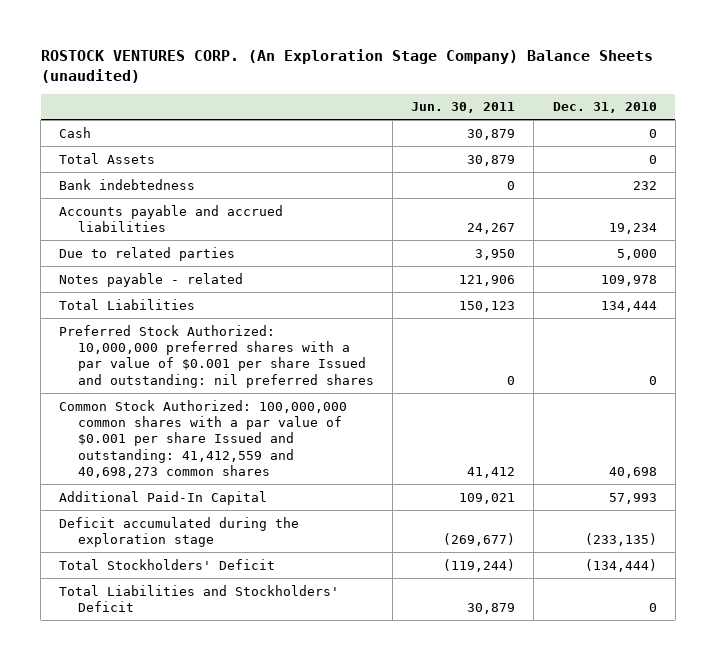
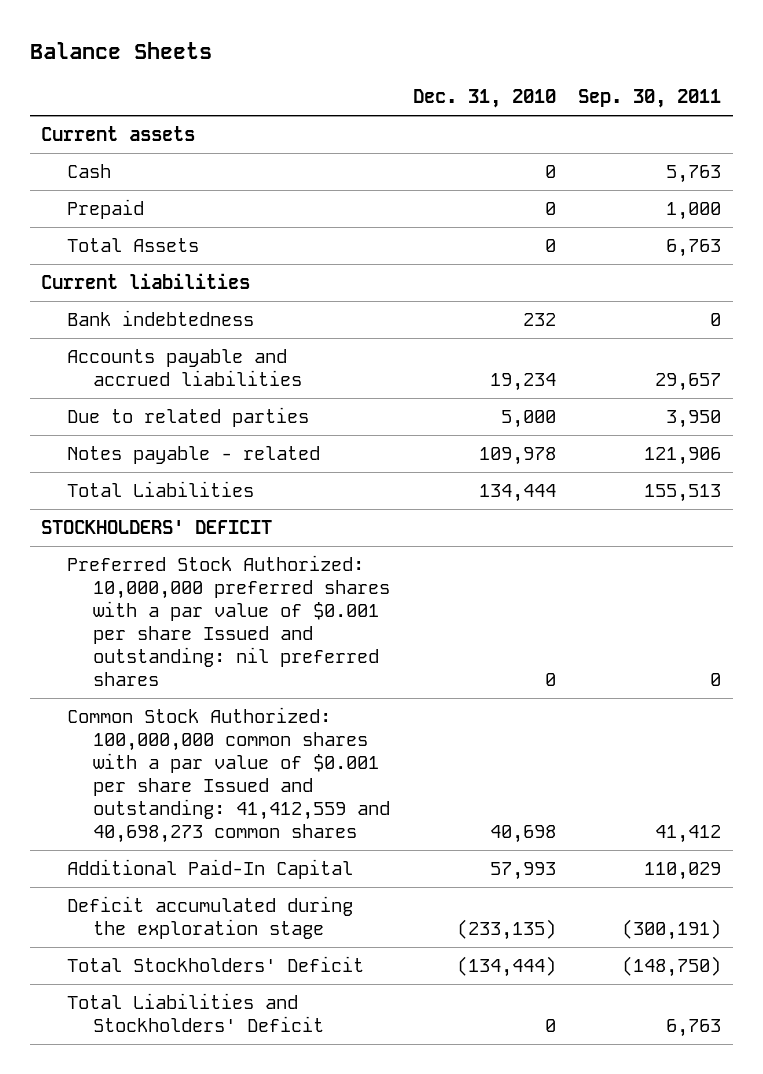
[40,48,653,83] ROSTOCK VENTURES CORP. (An Exploration Stage Company) Balance Sheets (unaudited) -> [29,42,212,60] Balance Sheets
[411,102,516,114] Jun. 30, 2011 -> none
none -> [578,89,722,109] Sep. 30, 2011
none -> [41,126,196,142] Current assets
none -> [67,199,145,220] Prepaid
none -> [41,273,251,290] Current liabilities
none -> [41,520,273,535] STOCKHOLDERS' DEFICIT

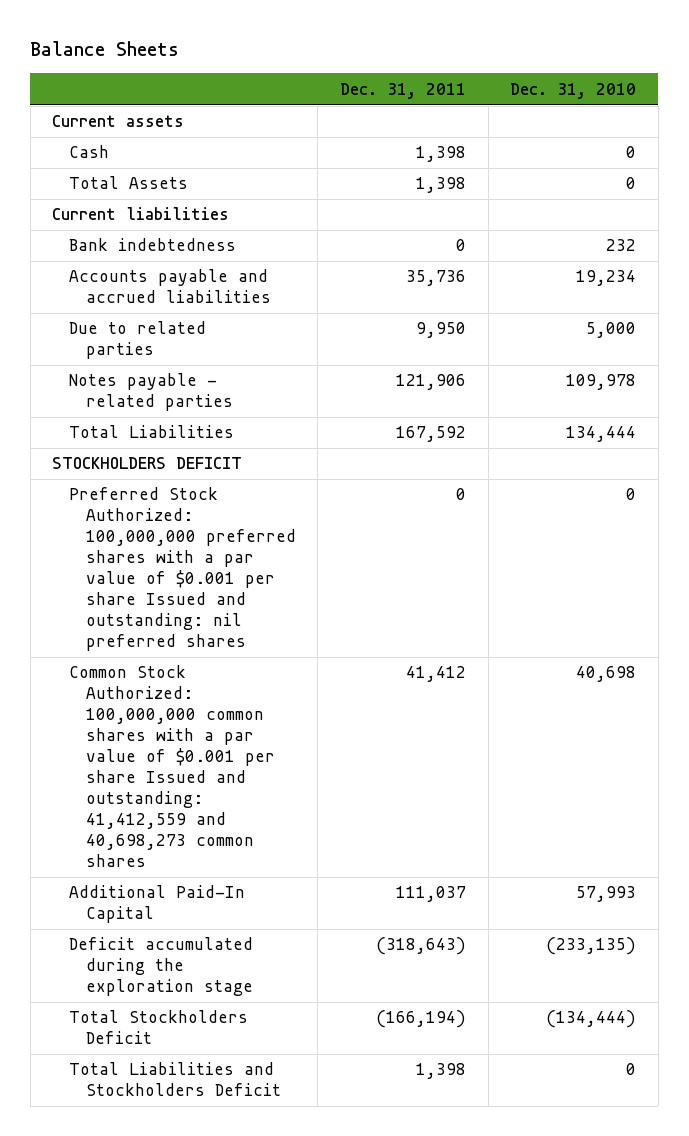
[578,89,722,109] Sep. 30, 2011 -> none
none -> [340,82,467,99] Dec. 31, 2011
[67,199,145,220] Prepaid -> none
[67,446,321,465] Notes payable - related -> [69,373,233,412] Notes payable - related parties
[41,520,273,535] STOCKHOLDERS' DEFICIT -> [52,457,243,470] STOCKHOLDERS DEFICIT
[67,555,391,687] Preferred Stock Authorized: 10,000,000 preferred shares with a par value of $0.001 per share Issued and outstanding: nil preferred shares -> [69,487,296,652] Preferred Stock Authorized: 100,000,000 preferred shares with a par value of $0.001 per share Issued and outstanding: nil preferred shares
[67,956,365,973] Total Stockholders' Deficit -> [69,1010,249,1045] Total Stockholders Deficit
[67,993,325,1033] Total Liabilities and Stockholders' Deficit -> [69,1062,281,1097] Total Liabilities and Stockholders Deficit

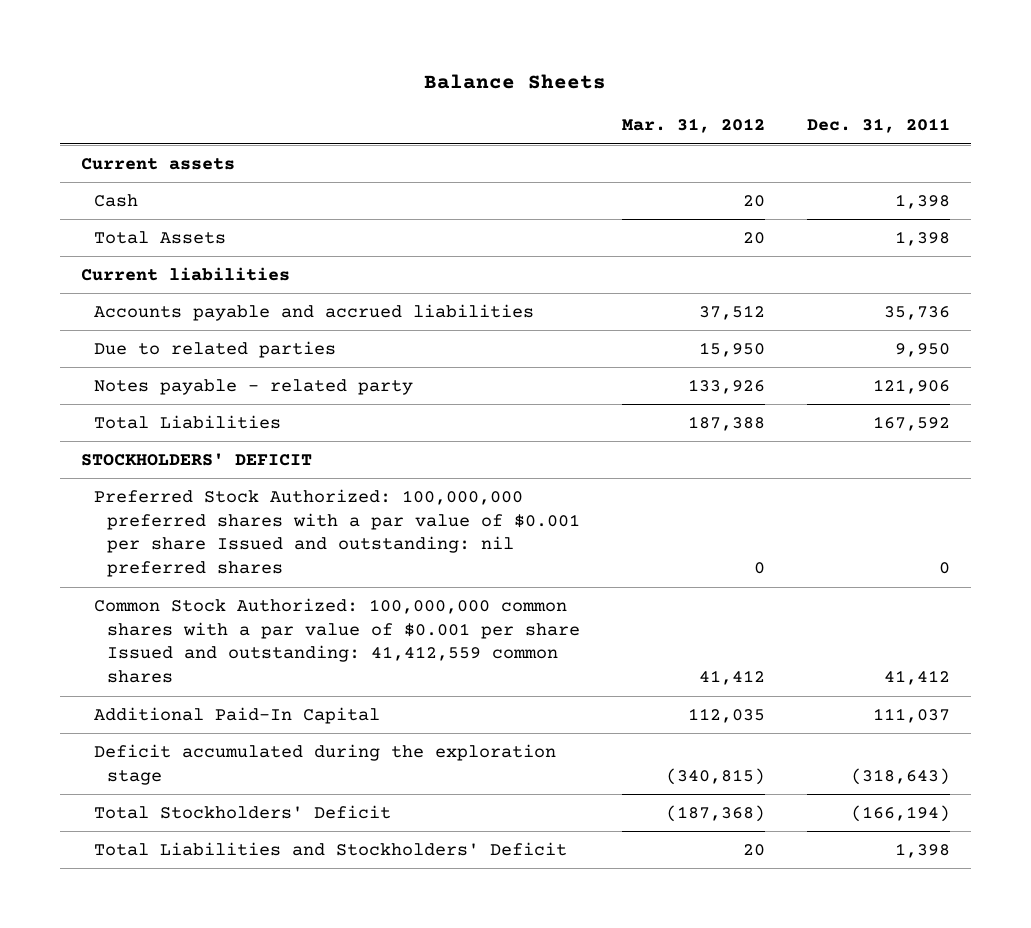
[510,82,637,99] Dec. 31, 2010 -> none
none -> [621,118,765,134] Mar. 31, 2012
[69,238,237,252] Bank indebtedness -> none
[69,373,233,412] Notes payable - related parties -> [93,378,413,395] Notes payable - related party
[52,457,243,470] STOCKHOLDERS DEFICIT -> [80,452,312,466] STOCKHOLDERS' DEFICIT
[69,665,275,868] Common Stock Authorized: 100,000,000 common shares with a par value of $0.001 per share Issued and outstanding: 41,412,559 and 40,698,273 common shares -> [93,597,580,684] Common Stock Authorized: 100,000,000 common shares with a par value of $0.001 per share Issued and outstanding: 41,412,559 common shares
[69,1010,249,1045] Total Stockholders Deficit -> [93,804,391,819] Total Stockholders' Deficit
[69,1062,281,1097] Total Liabilities and Stockholders Deficit -> [93,841,567,856] Total Liabilities and Stockholders' Deficit

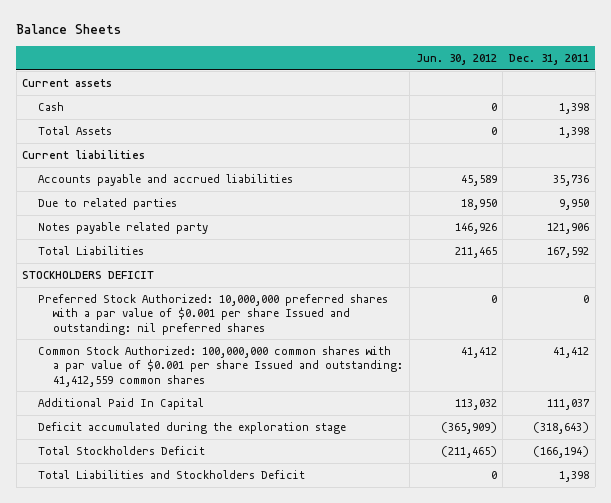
[621,118,765,134] Mar. 31, 2012 -> none
none -> [415,53,497,65] Jun. 30, 2012
[93,378,413,395] Notes payable - related party -> [37,221,208,234] Notes payable related party
[80,452,312,466] STOCKHOLDERS' DEFICIT -> [22,270,155,279] STOCKHOLDERS DEFICIT
[93,488,580,578] Preferred Stock Authorized: 100,000,000 preferred shares with a par value of $0.001 per share Issued and outstanding: nil preferred shares -> [37,293,388,335] Preferred Stock Authorized: 10,000,000 preferred shares with a par value of $0.001 per share Issued and outstanding: nil preferred shares
[93,706,380,724] Additional Paid-In Capital -> [37,397,204,410] Additional Paid In Capital
[93,804,391,819] Total Stockholders' Deficit -> [37,445,205,455] Total Stockholders Deficit
[93,841,567,856] Total Liabilities and Stockholders' Deficit -> [37,469,305,479] Total Liabilities and Stockholders Deficit

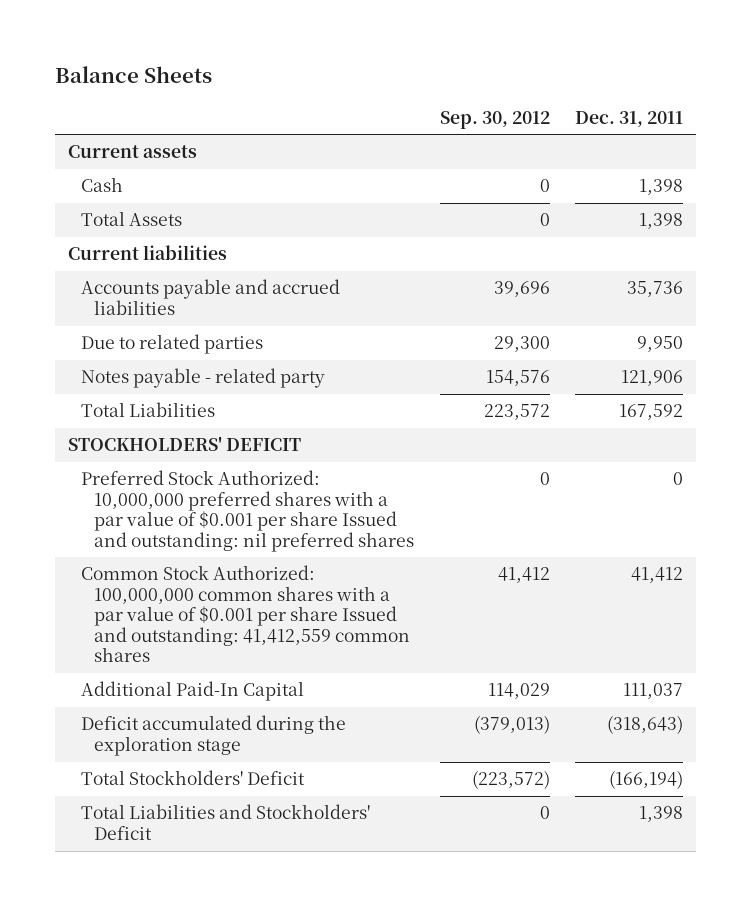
[415,53,497,65] Jun. 30, 2012 -> none
none -> [439,110,550,129] Sep. 30, 2012
[37,221,208,234] Notes payable related party -> [80,368,325,389] Notes payable - related party
[22,270,155,279] STOCKHOLDERS DEFICIT -> [68,436,302,452] STOCKHOLDERS' DEFICIT
[37,397,204,410] Additional Paid In Capital -> [80,681,304,702] Additional Paid-In Capital
[37,445,205,455] Total Stockholders Deficit -> [80,770,305,786] Total Stockholders' Deficit
[37,469,305,479] Total Liabilities and Stockholders Deficit -> [80,804,370,840] Total Liabilities and Stockholders' Deficit

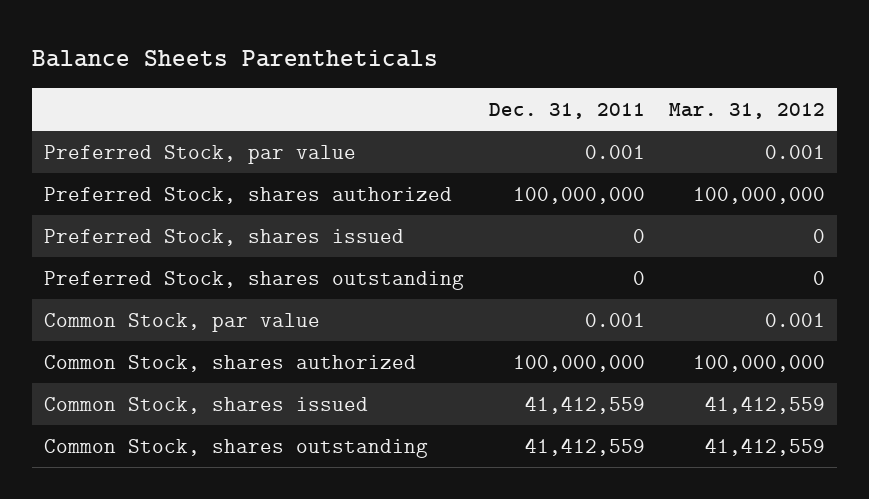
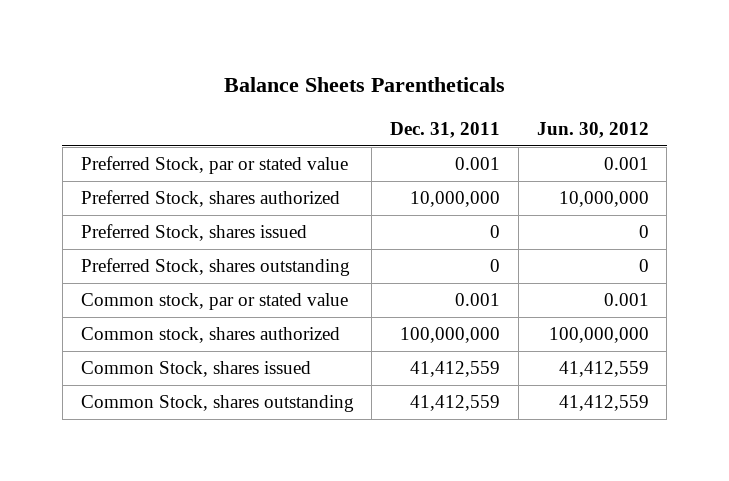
[669,103,826,120] Mar. 31, 2012 -> none
none -> [536,121,649,138] Jun. 30, 2012
[44,144,357,164] Preferred Stock, par value -> [80,156,348,175] Preferred Stock, par or stated value
[512,186,645,204] 100,000,000 -> [410,191,501,208] 10,000,000
[44,312,321,332] Common Stock, par value -> [80,293,348,311] Common stock, par or stated value
[44,354,417,372] Common Stock, shares authorized -> [80,327,340,344] Common stock, shares authorized

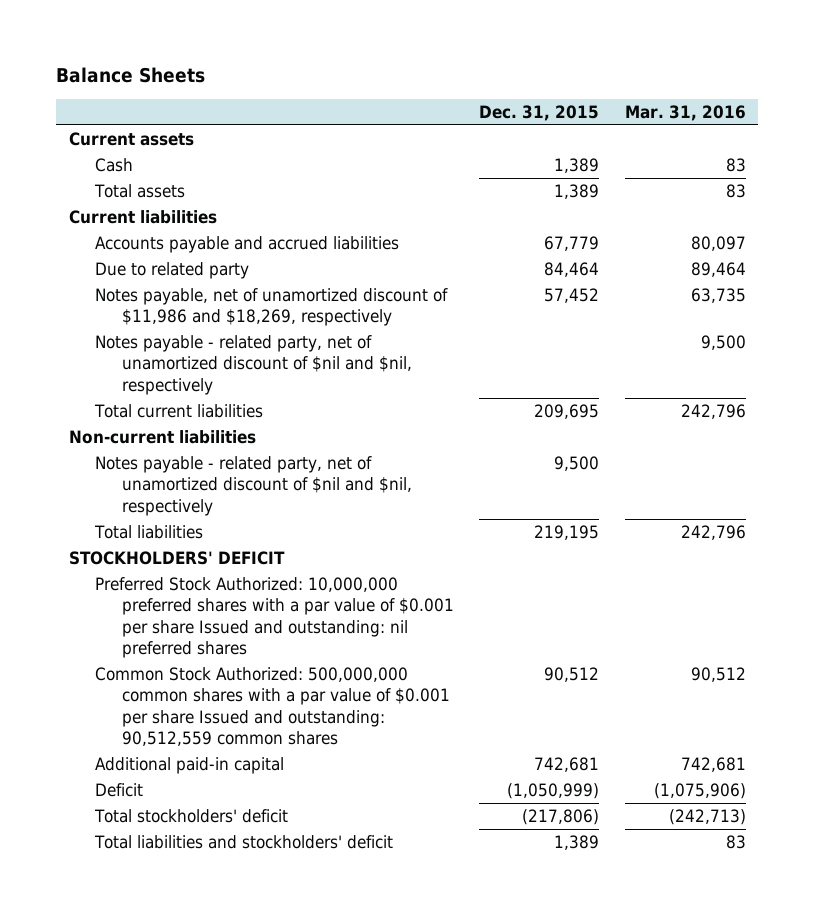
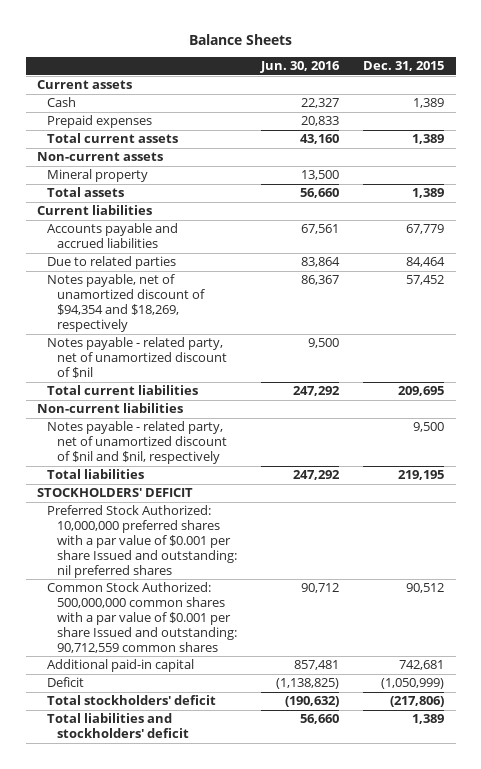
[624,104,746,121] Mar. 31, 2016 -> none
none -> [260,61,341,74] Jun. 30, 2016
none -> [47,115,153,129] Prepaid expenses
none -> [47,133,179,144] Total current assets
none -> [37,152,164,162] Non-current assets
none -> [47,169,149,183] Mineral property
[95,262,250,280] Due to related party -> [47,256,177,270] Due to related parties
[95,288,449,327] Notes payable, net of unamortized discount of $11,986 and $18,269, respectively -> [47,274,206,333] Notes payable, net of unamortized discount of $94,354 and $18,269, respectively
[95,335,412,395] Notes payable - related party, net of unamortized discount of $nil and $nil, respectively -> [47,337,228,379] Notes payable - related party, net of unamortized discount of $nil
[95,667,450,746] Common Stock Authorized: 500,000,000 common shares with a par value of $0.001 per share Issued and outstanding: 90,512,559 common shares -> [47,582,238,653] Common Stock Authorized: 500,000,000 common shares with a par value of $0.001 per share Issued and outstanding: 90,712,559 common shares

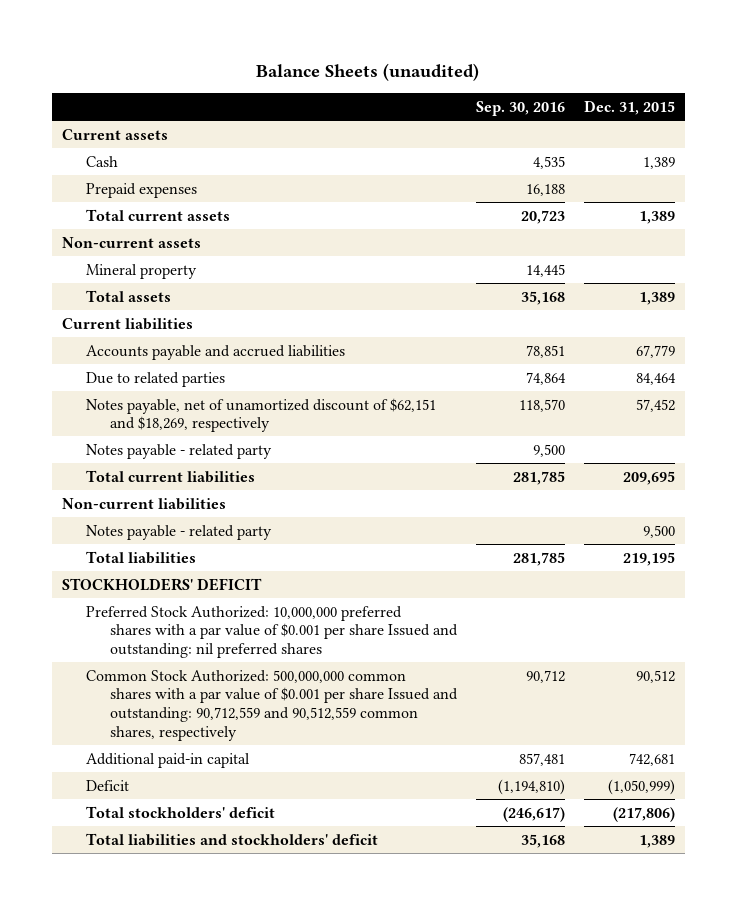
[188,33,292,45] Balance Sheets -> [256,63,480,82] Balance Sheets (unaudited)
[260,61,341,74] Jun. 30, 2016 -> none
none -> [476,100,566,116] Sep. 30, 2016
[47,274,206,333] Notes payable, net of unamortized discount of $94,354 and $18,269, respectively -> [86,397,437,433] Notes payable, net of unamortized discount of $62,151 and $18,269, respectively
[47,337,228,379] Notes payable - related party, net of unamortized discount of $nil -> [86,443,273,459] Notes payable - related party
[47,421,228,465] Notes payable - related party, net of unamortized discount of $nil and $nil, respectively -> [86,524,273,540] Notes payable - related party
[47,582,238,653] Common Stock Authorized: 500,000,000 common shares with a par value of $0.001 per share Issued and outstanding: 90,712,559 common shares -> [86,669,459,741] Common Stock Authorized: 500,000,000 common shares with a par value of $0.001 per share Issued and outstanding: 90,712,559 and 90,512,559 common shares, respectively

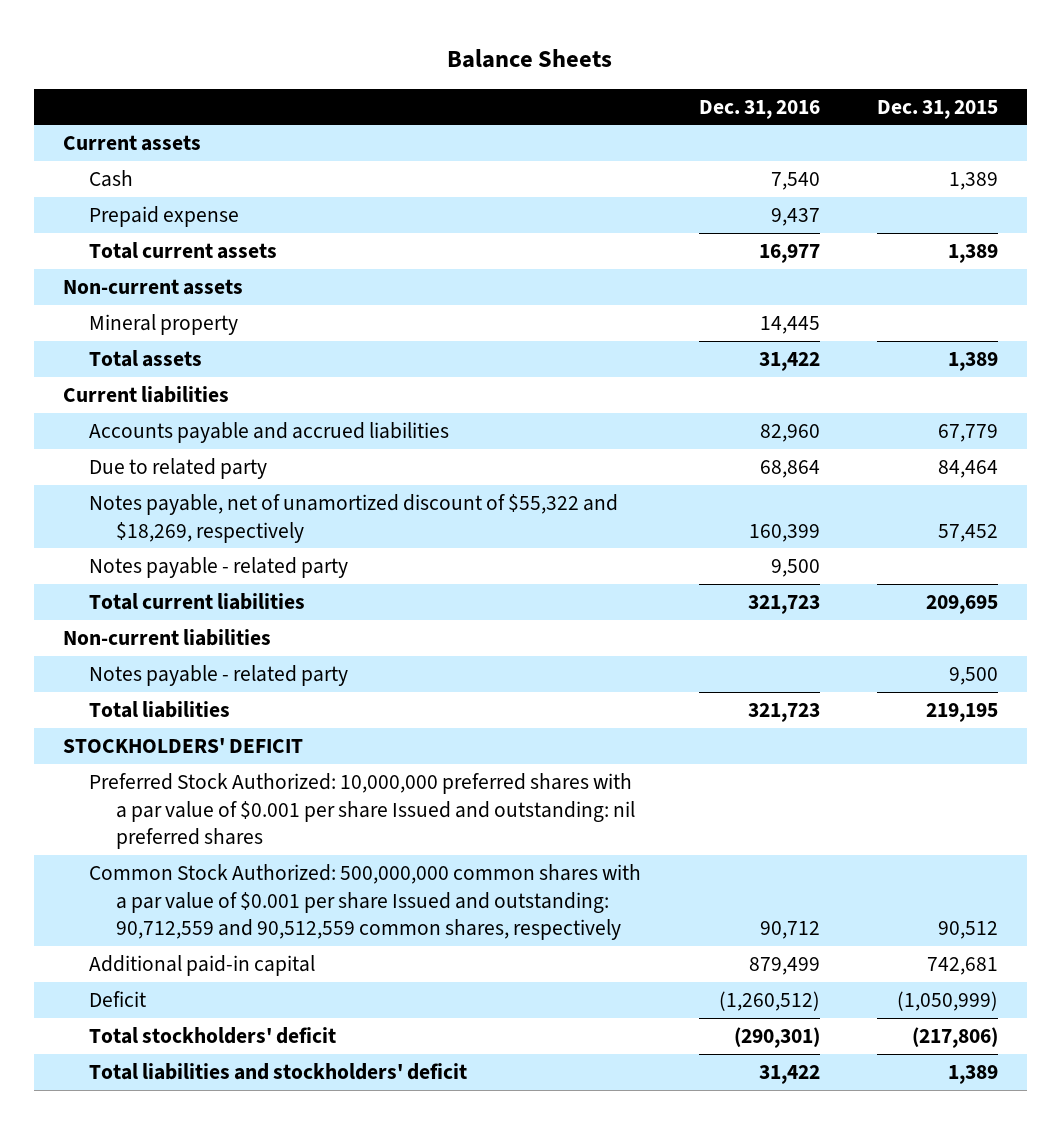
[256,63,480,82] Balance Sheets (unaudited) -> [447,49,613,69] Balance Sheets
[476,100,566,116] Sep. 30, 2016 -> none
none -> [698,99,820,119] Dec. 31, 2016
[86,182,198,198] Prepaid expenses -> [89,205,240,227] Prepaid expense
[86,371,226,387] Due to related parties -> [89,457,268,479] Due to related party
[86,397,437,433] Notes payable, net of unamortized discount of $62,151 and $18,269, respectively -> [89,493,619,543] Notes payable, net of unamortized discount of $55,322 and $18,269, respectively

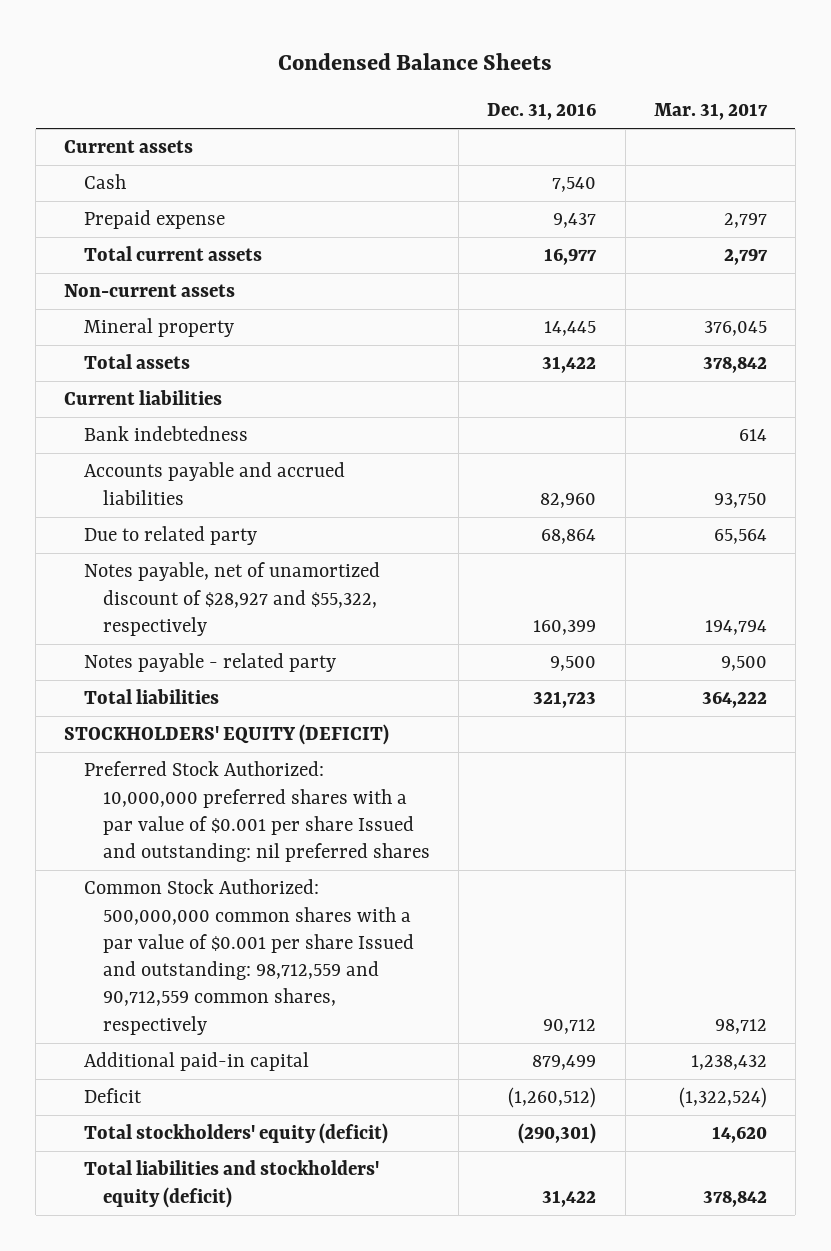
[447,49,613,69] Balance Sheets -> [278,52,553,70] Condensed Balance Sheets
[877,99,999,119] Dec. 31, 2015 -> none
none -> [653,103,768,121] Mar. 31, 2017
none -> [83,426,248,442] Bank indebtedness
[89,493,619,543] Notes payable, net of unamortized discount of $55,322 and $18,269, respectively -> [83,562,380,636] Notes payable, net of unamortized discount of $28,927 and $55,322, respectively
[89,592,306,610] Total current liabilities -> none
[62,628,271,646] Non-current liabilities -> none
[89,664,349,686] Notes payable - related party -> none
[62,737,303,753] STOCKHOLDERS' DEFICIT -> [64,724,390,746] STOCKHOLDERS' EQUITY (DEFICIT)
[89,863,642,941] Common Stock Authorized: 500,000,000 common shares with a par value of $0.001 per share Issued and outstanding: 90,712,559 and 90,512,559 common shares, respectively -> [83,879,415,1035] Common Stock Authorized: 500,000,000 common shares with a par value of $0.001 per share Issued and outstanding: 98,712,559 and 90,712,559 common shares, respectively
[89,1026,337,1044] Total stockholders' deficit -> [83,1123,388,1145] Total stockholders' equity (deficit)
[89,1062,468,1080] Total liabilities and stockholders' deficit -> [83,1160,379,1208] Total liabilities and stockholders' equity (deficit)

